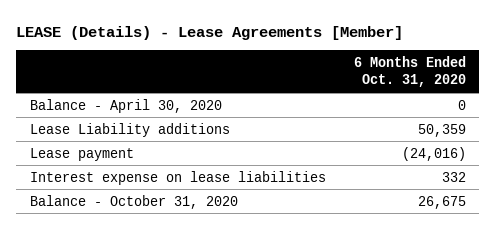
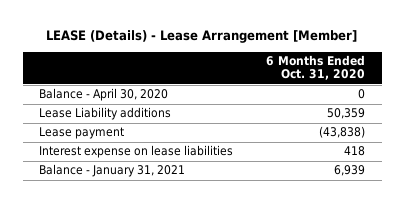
[16,25,404,40] LEASE (Details) - Lease Agreements [Member] -> [46,30,358,44] LEASE (Details) - Lease Arrangement [Member]
[29,194,238,209] Balance - October 31, 2020 -> none
[401,146,466,161] (24,016) -> [319,126,366,139] (43,838)
[441,171,466,182] 332 -> [344,146,366,157] 418
none -> [39,164,186,178] Balance - January 31, 2021

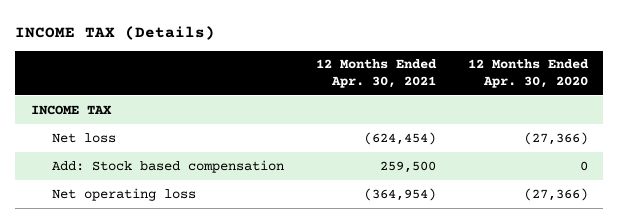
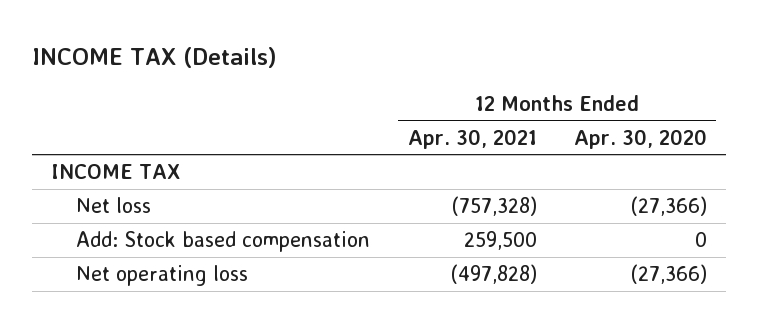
[363,131,436,145] (624,454) -> [451,196,537,217] (757,328)
[363,187,436,201] (364,954) -> [450,264,537,285] (497,828)

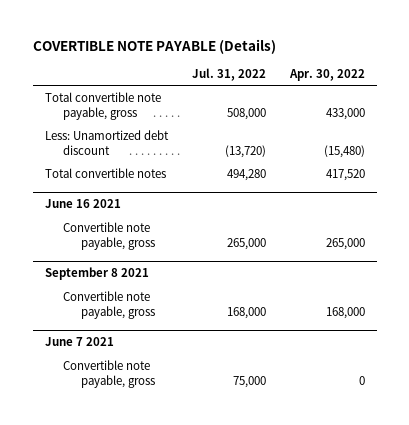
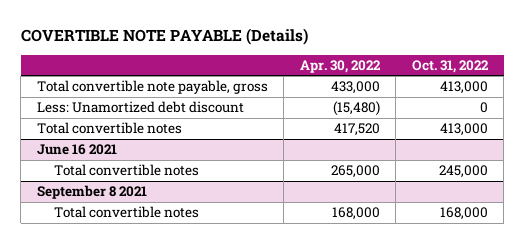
[191,67,266,81] Jul. 31, 2022 -> none
none -> [411,59,489,73] Oct. 31, 2022
[62,221,155,250] Convertible note payable, gross -> [54,164,200,177] Total convertible notes
[44,337,114,347] June 7 2021 -> none
[62,359,155,388] Convertible note payable, gross -> none
[62,290,155,319] Convertible note payable, gross -> [54,206,200,219] Total convertible notes

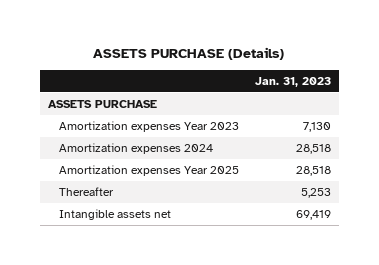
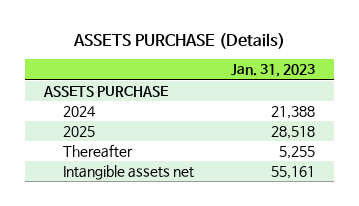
[58,120,239,132] Amortization expenses Year 2023 -> none
[58,142,213,154] Amortization expenses 2024 -> [62,105,95,117] 2024
[296,143,332,154] 28,518 -> [271,105,316,119] 21,388
[58,164,239,176] Amortization expenses Year 2025 -> [62,125,95,137] 2025
[301,187,332,198] 5,253 -> [279,145,316,159] 5,255
[296,209,332,220] 69,419 -> [271,165,316,179] 55,161

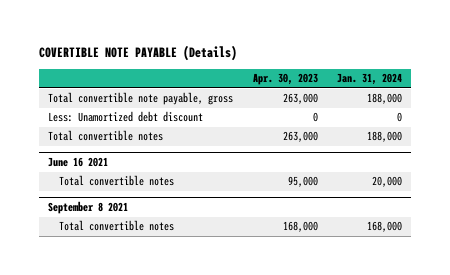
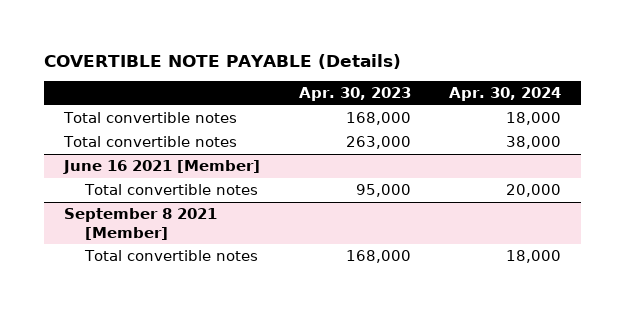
[336,73,402,86] Jan. 31, 2024 -> none
none -> [449,87,562,102] Apr. 30, 2024
[48,92,234,106] Total convertible note payable, gross -> none
[48,111,204,123] Less: Unamortized debt discount -> none
none -> [62,112,237,124] Total convertible notes
[48,157,109,168] June 16 2021 -> [62,160,260,175] June 16 2021 [Member]
[48,201,129,215] September 8 2021 -> [63,208,217,240] September 8 2021 [Member]

